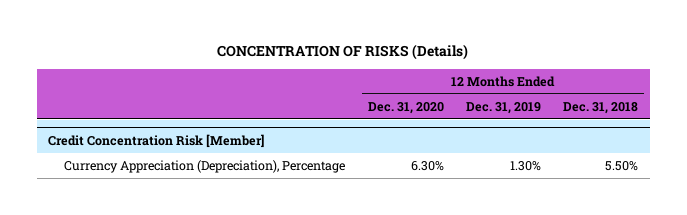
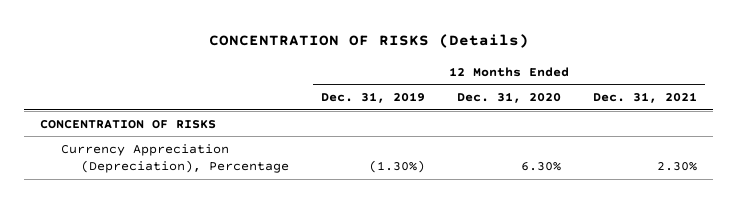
[563,101,639,114] Dec. 31, 2018 -> none
none -> [593,91,698,103] Dec. 31, 2021
[48,133,265,148] Credit Concentration Risk [Member] -> none
none -> [39,118,216,129] CONCENTRATION OF RISKS
[510,160,542,171] 1.30% -> [369,159,426,173] (1.30%)

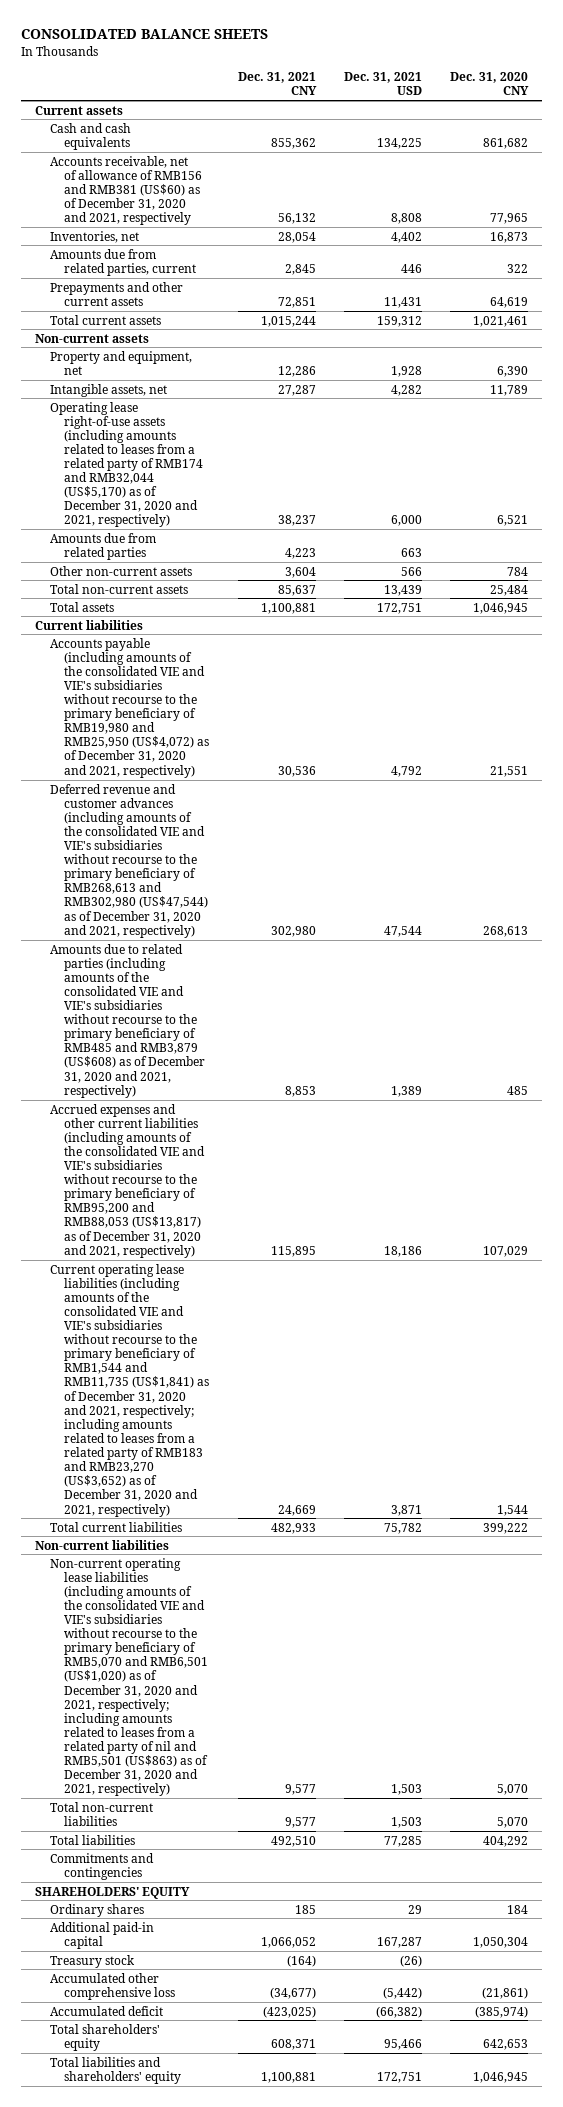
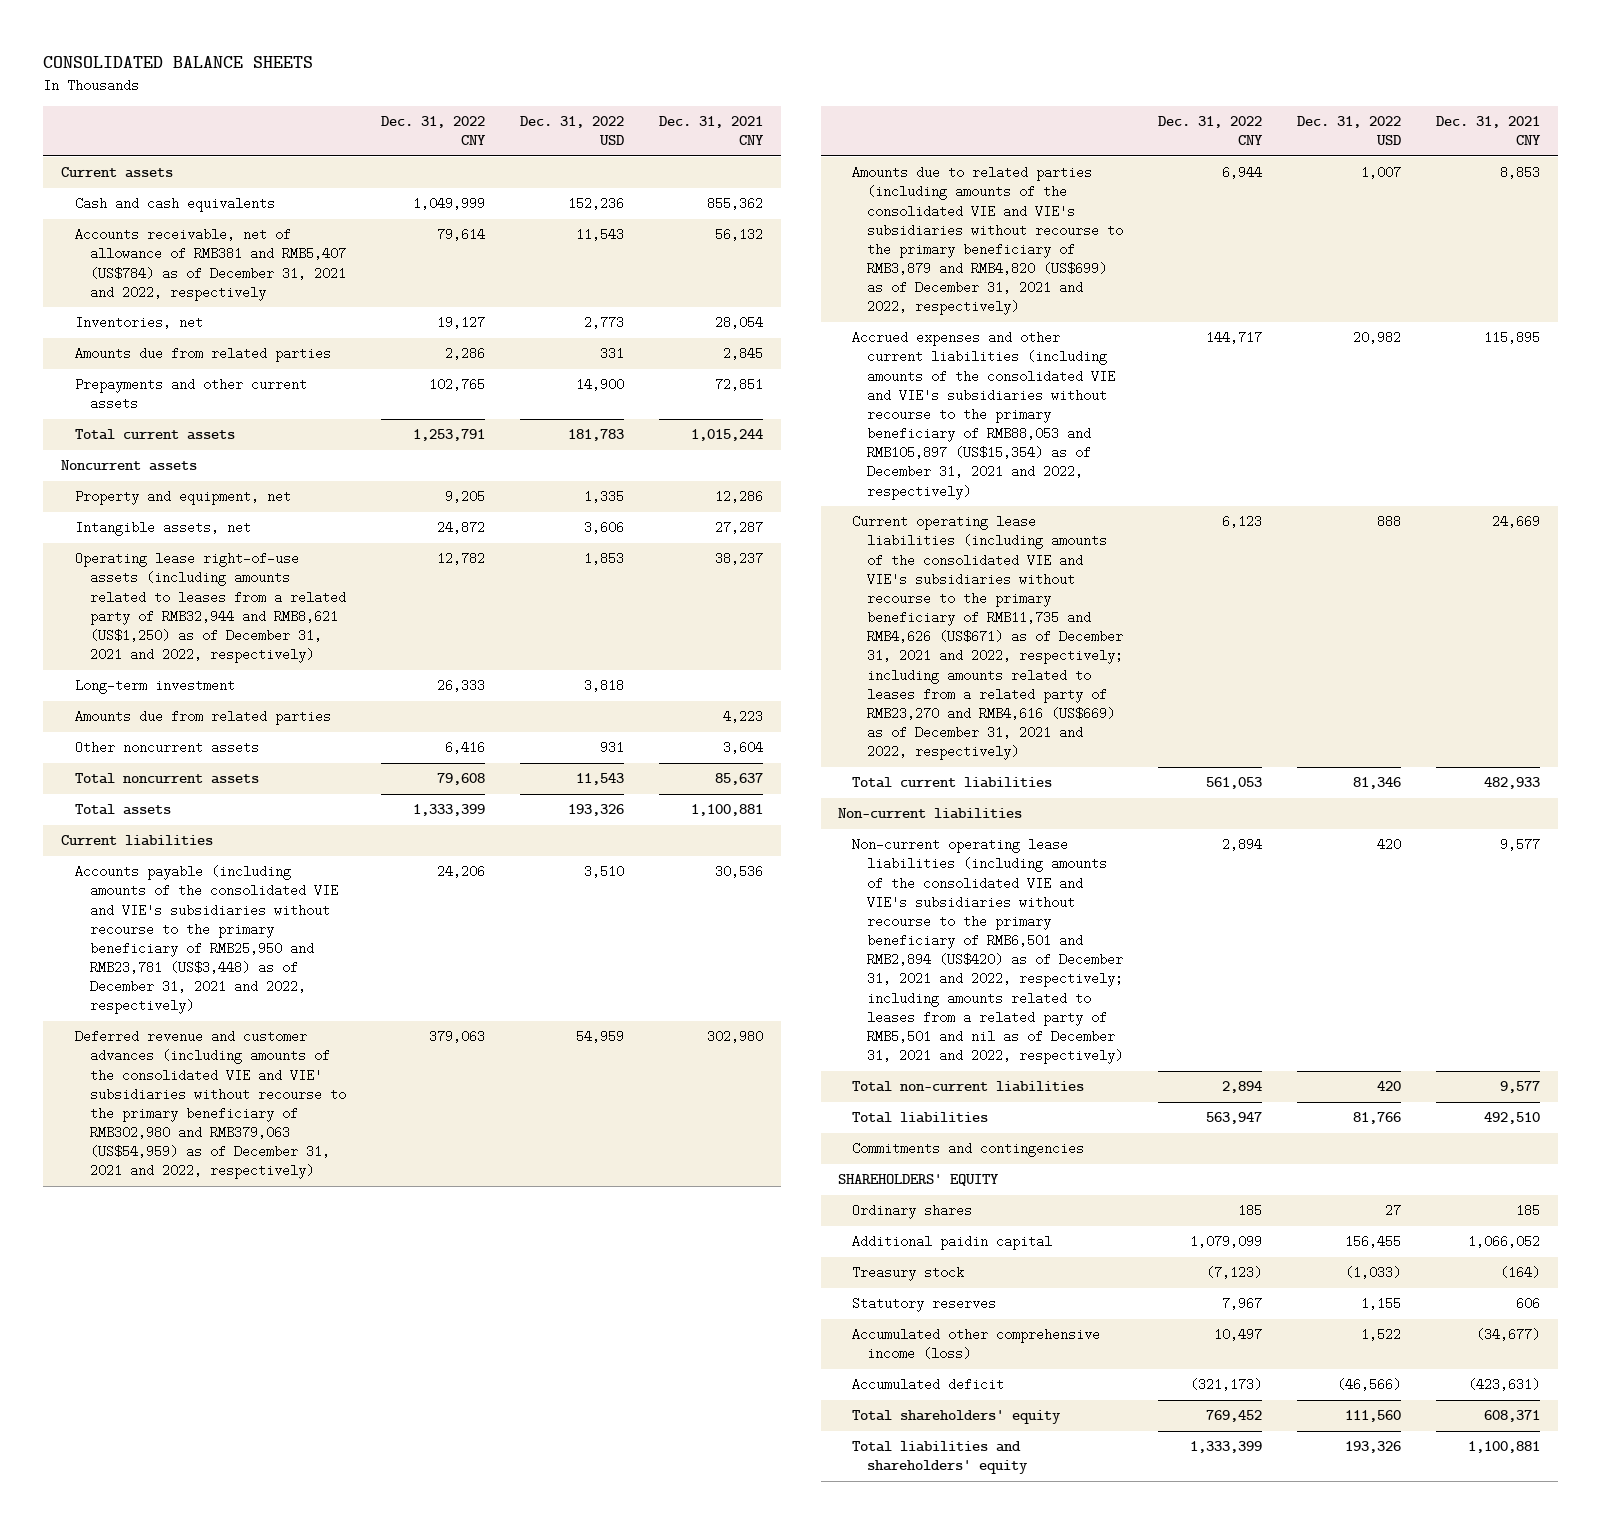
[343,72,422,96] Dec. 31, 2021 USD -> none
[449,72,529,96] Dec. 31, 2020 CNY -> none
none -> [380,116,486,146] Dec. 31, 2022 CNY
none -> [519,116,624,146] Dec. 31, 2022 USD
[49,155,203,226] Accounts receivable, net of allowance of RMB156 and RMB381 (US$60) as of December 31, 2020 and 2021, respectively -> [75,228,346,301] Accounts receivable, net of allowance of RMB381 and RMB5,407 (US$784) as of December 31, 2021 and 2022, respectively
[49,248,197,276] Amounts due from related parties, current -> [75,347,332,363] Amounts due from related parties
[34,333,149,343] Non-current assets -> [61,460,198,472] Noncurrent assets
[49,401,204,528] Operating lease right-of-use assets (including amounts related to leases from a related party of RMB174 and RMB32,044 (US$5,170) as of December 31, 2020 and 2021, respectively) -> [75,552,346,664] Operating lease right-of-use assets (including amounts related to leases from a related party of RMB32,944 and RMB8,621 (US$1,250) as of December 31, 2021 and 2022, respectively)
none -> [75,679,236,695] Long-term investment
[49,565,192,576] Other non-current assets -> [75,741,260,755] Other noncurrent assets
[49,583,188,594] Total non-current assets -> [75,773,260,785] Total noncurrent assets
[49,637,210,778] Accounts payable (including amounts of the consolidated VIE and VIE's subsidiaries without recourse to the primary beneficiary of RMB19,980 and RMB25,950 (US$4,072) as of December 31, 2020 and 2021, respectively) -> [75,865,338,1015] Accounts payable (including amounts of the consolidated VIE and VIE's subsidiaries without recourse to the primary beneficiary of RMB25,950 and RMB23,781 (US$3,448) as of December 31, 2021 and 2022, respectively)
[49,783,209,938] Deferred revenue and customer advances (including amounts of the consolidated VIE and VIE's subsidiaries without recourse to the primary beneficiary of RMB268,613 and RMB302,980 (US$47,544) as of December 31, 2020 and 2021, respectively) -> [75,1030,346,1180] Deferred revenue and customer advances (including amounts of the consolidated VIE and VIE' subsidiaries without recourse to the primary beneficiary of RMB302,980 and RMB379,063 (US$54,959) as of December 31, 2021 and 2022, respectively)
[49,943,206,1098] Amounts due to related parties (including amounts of the consolidated VIE and VIE's subsidiaries without recourse to the primary beneficiary of RMB485 and RMB3,879 (US$608) as of December 31, 2020 and 2021, respectively) -> [852,166,1123,316] Amounts due to related parties (including amounts of the consolidated VIE and VIE's subsidiaries without recourse to the primary beneficiary of RMB3,879 and RMB4,820 (US$699) as of December 31, 2021 and 2022, respectively)
[49,1103,206,1258] Accrued expenses and other current liabilities (including amounts of the consolidated VIE and VIE's subsidiaries without recourse to the primary beneficiary of RMB95,200 and RMB88,053 (US$13,817) as of December 31, 2020 and 2021, respectively) -> [852,331,1115,500] Accrued expenses and other current liabilities (including amounts of the consolidated VIE and VIE's subsidiaries without recourse to the primary beneficiary of RMB88,053 and RMB105,897 (US$15,354) as of December 31, 2021 and 2022, respectively)
[49,1263,210,1517] Current operating lease liabilities (including amounts of the consolidated VIE and VIE's subsidiaries without recourse to the primary beneficiary of RMB1,544 and RMB11,735 (US$1,841) as of December 31, 2020 and 2021, respectively; including amounts related to leases from a related party of RMB183 and RMB23,270 (US$3,652) as of December 31, 2020 and 2021, respectively) -> [852,515,1123,761] Current operating lease liabilities (including amounts of the consolidated VIE and VIE's subsidiaries without recourse to the primary beneficiary of RMB11,735 and RMB4,626 (US$671) as of December 31, 2021 and 2022, respectively; including amounts related to leases from a related party of RMB23,270 and RMB4,616 (US$669) as of December 31, 2021 and 2022, respectively)
[49,1557,209,1797] Non-current operating lease liabilities (including amounts of the consolidated VIE and VIE's subsidiaries without recourse to the primary beneficiary of RMB5,070 and RMB6,501 (US$1,020) as of December 31, 2020 and 2021, respectively; including amounts related to leases from a related party of nil and RMB5,501 (US$863) as of December 31, 2020 and 2021, respectively) -> [852,838,1123,1065] Non-current operating lease liabilities (including amounts of the consolidated VIE and VIE's subsidiaries without recourse to the primary beneficiary of RMB6,501 and RMB2,894 (US$420) as of December 31, 2021 and 2022, respectively; including amounts related to leases from a related party of RMB5,501 and nil as of December 31, 2021 and 2022, respectively)
[49,1921,154,1949] Additional paid-in capital -> [852,1235,1053,1251] Additional paidin capital
none -> [852,1297,997,1313] Statutory reserves
[49,1972,176,2000] Accumulated other comprehensive loss -> [852,1328,1101,1361] Accumulated other comprehensive income (loss)
[262,2005,316,2018] (423,025) -> [1468,1378,1541,1392] (423,631)

